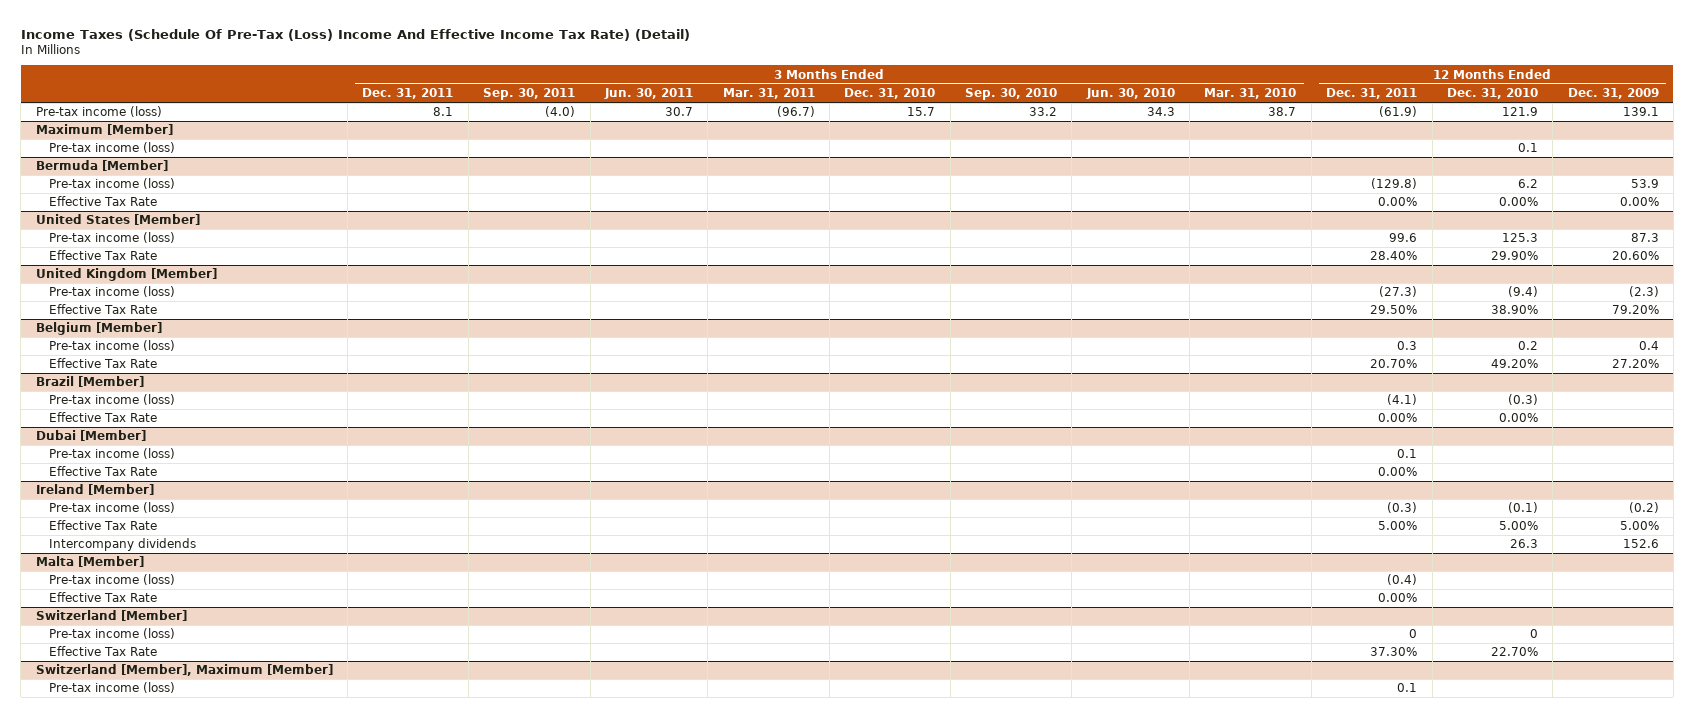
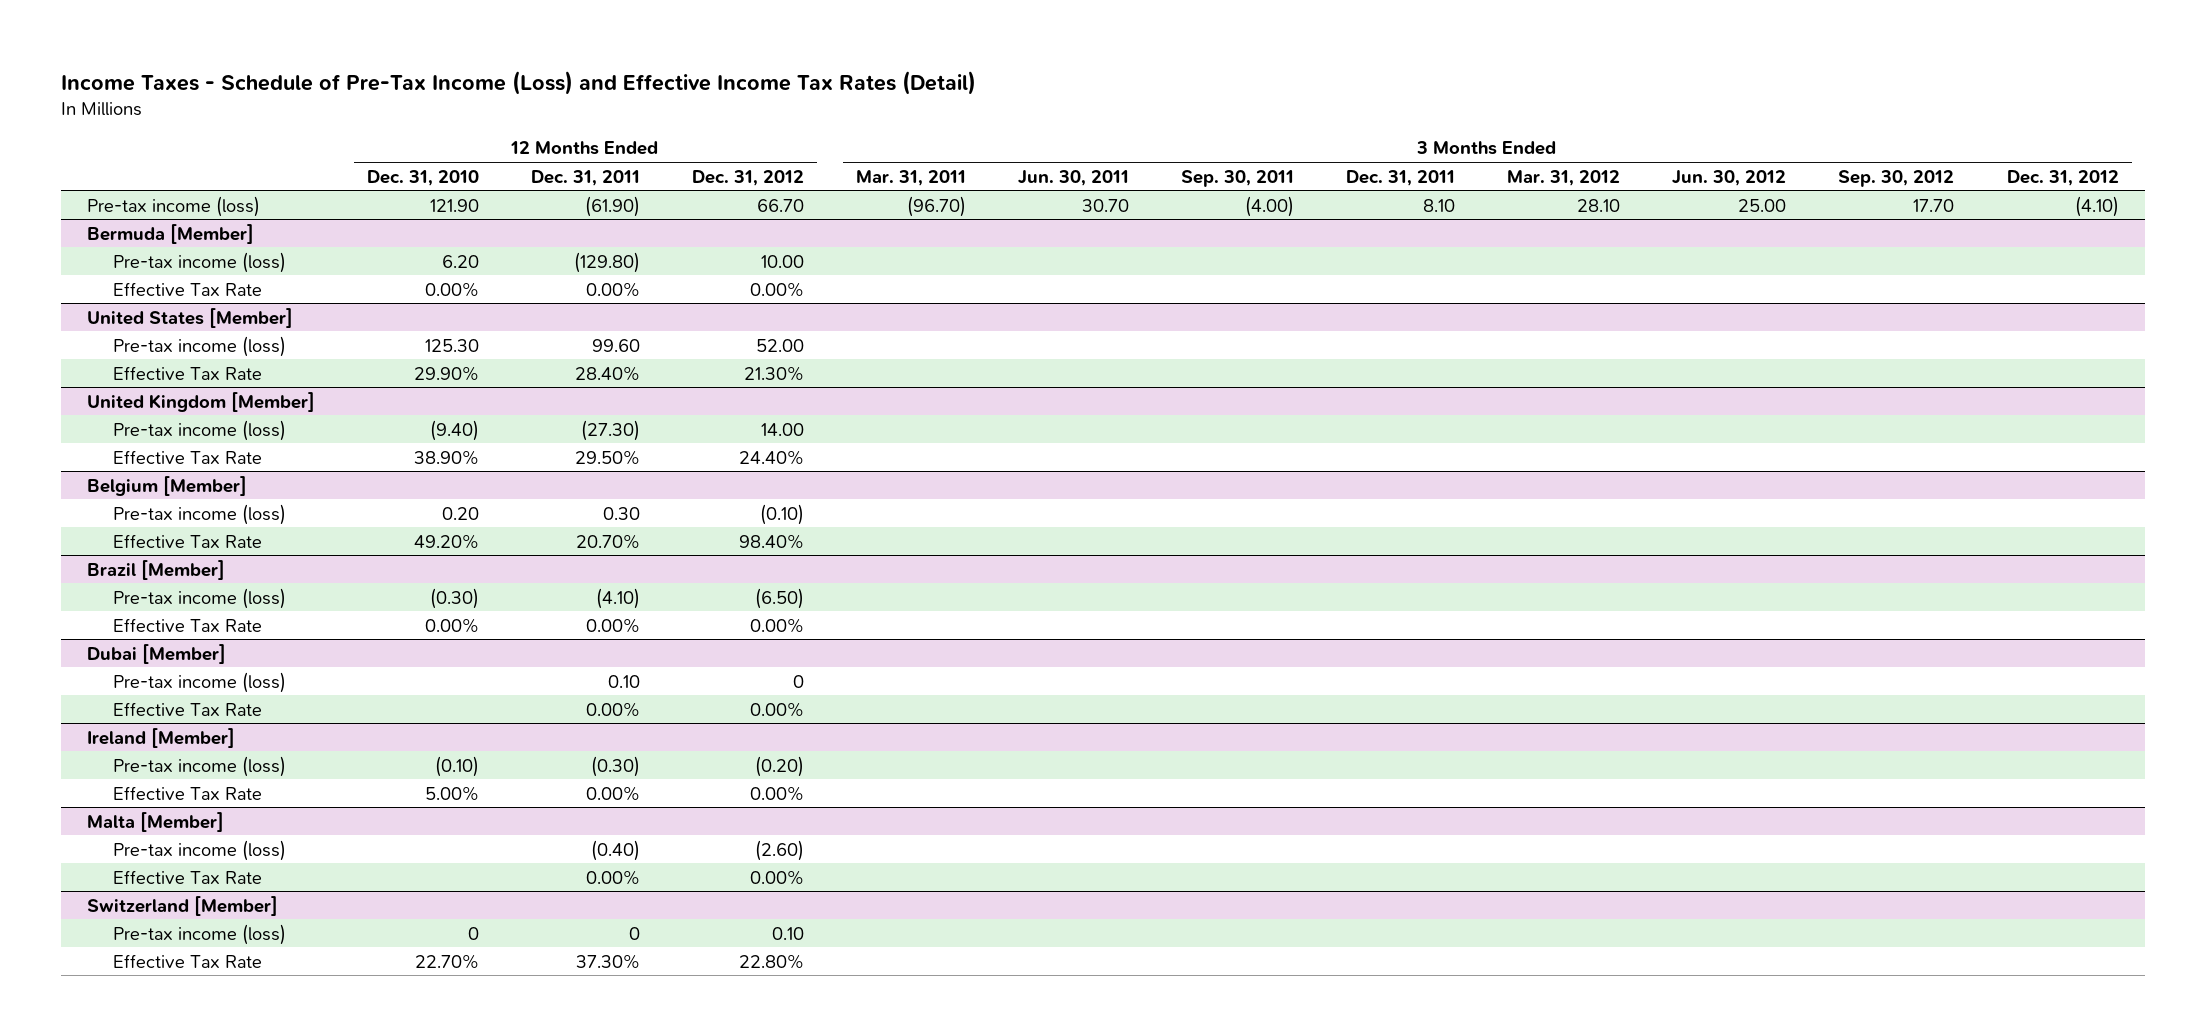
[20,28,690,41] Income Taxes (Schedule Of Pre-Tax (Loss) Income And Effective Income Tax Rate) (Detail) -> [60,70,976,95] Income Taxes - Schedule of Pre-Tax Income (Loss) and Effective Income Tax Rates (Detail)
[844,88,936,100] Dec. 31, 2010 -> none
[965,88,1058,101] Sep. 30, 2010 -> none
[1085,88,1175,100] Jun. 30, 2010 -> none
[1204,88,1297,100] Mar. 31, 2010 -> none
[1567,88,1659,100] Dec. 31, 2009 -> none
none -> [691,169,804,186] Dec. 31, 2012
none -> [1507,169,1621,186] Mar. 31, 2012
none -> [1672,169,1787,186] Jun. 30, 2012
none -> [1838,169,1955,187] Sep. 30, 2012
none -> [2006,169,2119,186] Dec. 31, 2012
[35,124,173,136] Maximum [Member] -> none
[49,142,176,154] Pre-tax income (loss) -> none
[433,107,454,117] 8.1 -> [1423,198,1456,212] 8.10
[545,106,576,118] (4.0) -> [1245,195,1295,217] (4.00)
[664,107,693,117] 30.7 -> [1082,198,1130,212] 30.70
[776,106,815,118] (96.7) -> [906,195,966,217] (96.70)
[1379,106,1418,118] (61.9) -> [584,195,640,217] (61.90)
[1501,107,1538,117] 121.9 -> [429,198,479,212] 121.90
[1371,178,1418,190] (129.8) -> [573,251,640,273] (129.80)
[1517,179,1538,189] 6.2 -> [441,254,479,268] 6.20
[1389,233,1418,243] 99.6 -> [591,338,640,352] 99.60
[1501,233,1538,243] 125.3 -> [424,338,479,352] 125.30
[1379,286,1418,298] (27.3) -> [580,419,640,441] (27.30)
[1507,286,1538,298] (9.4) -> [429,419,479,441] (9.40)
[1397,341,1418,351] 0.3 -> [602,506,640,520] 0.30
[1517,341,1538,351] 0.2 -> [441,506,479,520] 0.20
[1387,394,1418,406] (4.1) -> [595,587,640,609] (4.10)
[1507,394,1538,406] (0.3) -> [429,587,479,609] (0.30)
[1397,449,1418,459] 0.1 -> [607,674,640,688] 0.10
[49,538,197,552] Intercompany dividends -> none
[1387,502,1418,514] (0.3) -> [590,755,640,777] (0.30)
[1507,502,1538,514] (0.1) -> [434,755,479,777] (0.10)
[1378,521,1418,531] 5.00% -> [585,785,640,801] 0.00%
[1387,574,1418,586] (0.4) -> [590,839,640,861] (0.40)
[35,664,333,677] Switzerland [Member], Maximum [Member] -> none
[49,682,176,694] Pre-tax income (loss) -> none

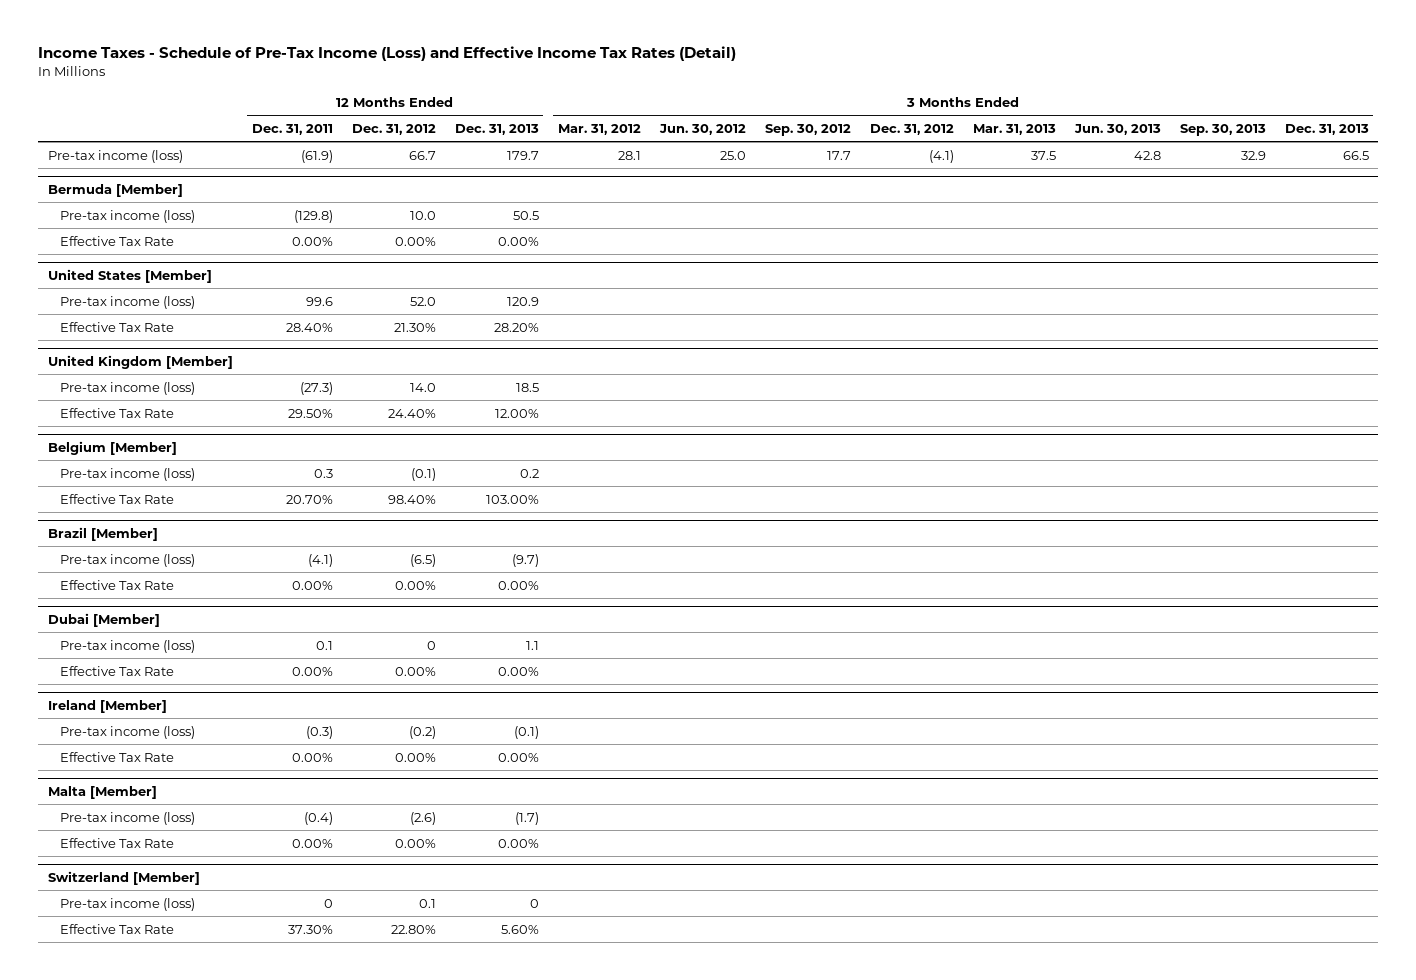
[366,169,479,186] Dec. 31, 2010 -> none
[855,169,966,186] Mar. 31, 2011 -> none
[1018,169,1130,186] Jun. 30, 2011 -> none
[1181,169,1295,187] Sep. 30, 2011 -> none
[1346,169,1456,186] Dec. 31, 2011 -> none
none -> [454,123,539,135] Dec. 31, 2013
none -> [972,123,1056,135] Mar. 31, 2013
none -> [1073,123,1161,135] Jun. 30, 2013
none -> [1179,123,1266,136] Sep. 30, 2013
none -> [1284,123,1369,135] Dec. 31, 2013
[584,195,640,217] (61.90) -> [300,149,333,163] (61.9)
[756,198,804,212] 66.70 -> [408,150,436,160] 66.7
[1577,198,1621,212] 28.10 -> [617,150,641,160] 28.1
[1738,198,1787,212] 25.00 -> [719,150,746,160] 25.0
[1913,198,1955,212] 17.70 -> [826,150,851,160] 17.7
[2074,195,2119,217] (4.10) -> [928,149,954,163] (4.1)
[573,251,640,273] (129.80) -> [293,209,333,223] (129.8)
[760,254,804,268] 10.00 -> [409,210,436,220] 10.0
[591,338,640,352] 99.60 -> [305,296,333,306] 99.6
[755,338,804,352] 52.00 -> [409,296,436,306] 52.0
[580,419,640,441] (27.30) -> [299,381,333,395] (27.3)
[760,422,804,436] 14.00 -> [409,382,436,392] 14.0
[602,506,640,520] 0.30 -> [313,468,333,478] 0.3
[759,503,804,525] (0.10) -> [410,467,436,481] (0.1)
[595,587,640,609] (4.10) -> [307,553,333,567] (4.1)
[754,587,804,609] (6.50) -> [409,553,436,567] (6.5)
[607,674,640,688] 0.10 -> [315,640,333,650] 0.1
[590,755,640,777] (0.30) -> [305,725,333,739] (0.3)
[754,755,804,777] (0.20) -> [408,725,436,739] (0.2)
[590,839,640,861] (0.40) -> [303,811,333,825] (0.4)
[754,839,804,861] (2.60) -> [409,811,436,825] (2.6)
[771,926,804,940] 0.10 -> [418,898,436,908] 0.1

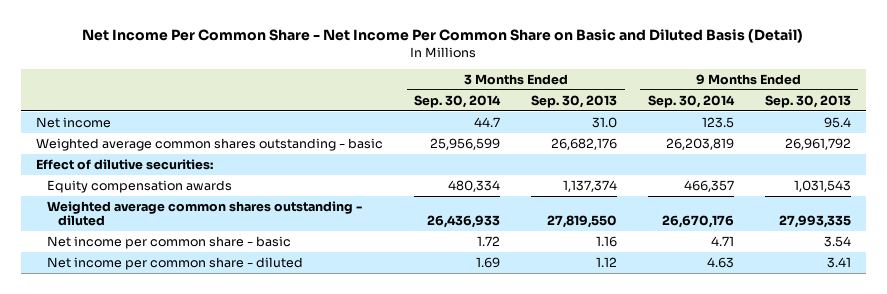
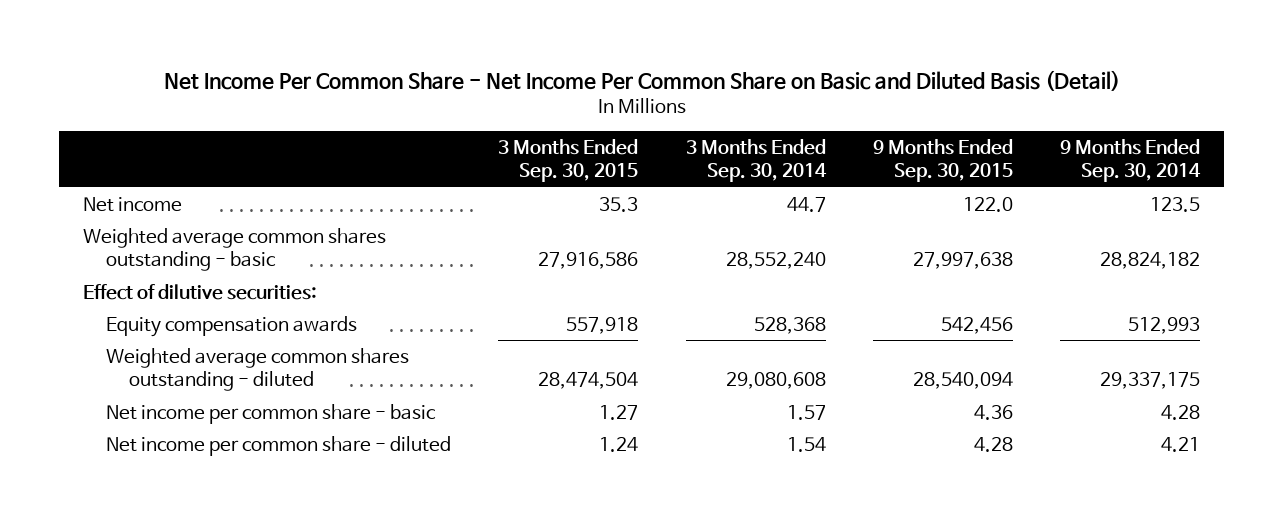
[530,94,617,108] Sep. 30, 2013 -> none
[764,94,851,108] Sep. 30, 2013 -> none
none -> [498,138,639,183] 3 Months Ended Sep. 30, 2015
none -> [872,138,1013,183] 9 Months Ended Sep. 30, 2015
[430,137,501,150] 25,956,599 -> [725,252,826,270] 28,552,240
[665,137,734,150] 26,203,819 -> [1100,252,1201,270] 28,824,182
[448,179,501,192] 480,334 -> [753,316,826,334] 528,368
[683,179,734,192] 466,357 -> [1128,316,1201,334] 512,993
[427,215,501,229] 26,436,933 -> [725,372,826,390] 29,080,608
[661,215,734,229] 26,670,176 -> [1100,372,1201,390] 29,337,175
[477,235,501,246] 1.72 -> [786,404,826,420] 1.57
[710,235,734,246] 4.71 -> [1161,404,1201,420] 4.28
[476,256,501,268] 1.69 -> [786,436,826,452] 1.54
[706,256,734,268] 4.63 -> [1161,436,1201,452] 4.21

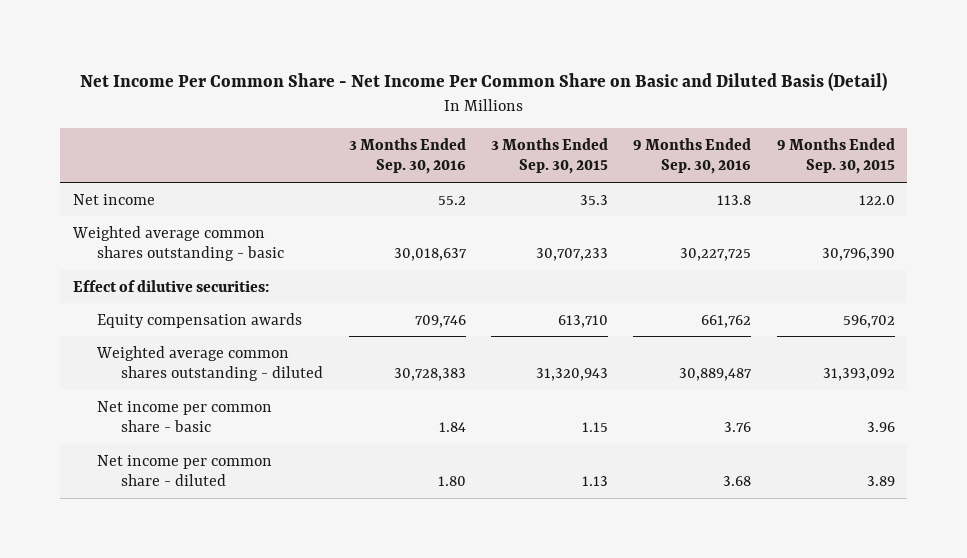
[685,138,827,183] 3 Months Ended Sep. 30, 2014 -> none
[1060,138,1202,183] 9 Months Ended Sep. 30, 2014 -> none
none -> [348,137,466,175] 3 Months Ended Sep. 30, 2016
none -> [633,137,752,175] 9 Months Ended Sep. 30, 2016
[538,252,639,270] 27,916,586 -> [535,248,608,262] 30,707,233
[912,252,1013,270] 27,997,638 -> [821,248,895,262] 30,796,390
[566,316,639,334] 557,918 -> [557,314,608,328] 613,710
[940,316,1013,334] 542,456 -> [842,314,895,328] 596,702
[538,372,639,390] 28,474,504 -> [535,368,608,382] 31,320,943
[912,372,1013,390] 28,540,094 -> [822,368,895,382] 31,393,092
[599,404,639,420] 1.27 -> [581,422,608,433] 1.15
[973,404,1013,420] 4.36 -> [866,422,895,433] 3.96
[599,436,639,452] 1.24 -> [581,476,608,487] 1.13
[973,436,1013,452] 4.28 -> [866,476,895,487] 3.89

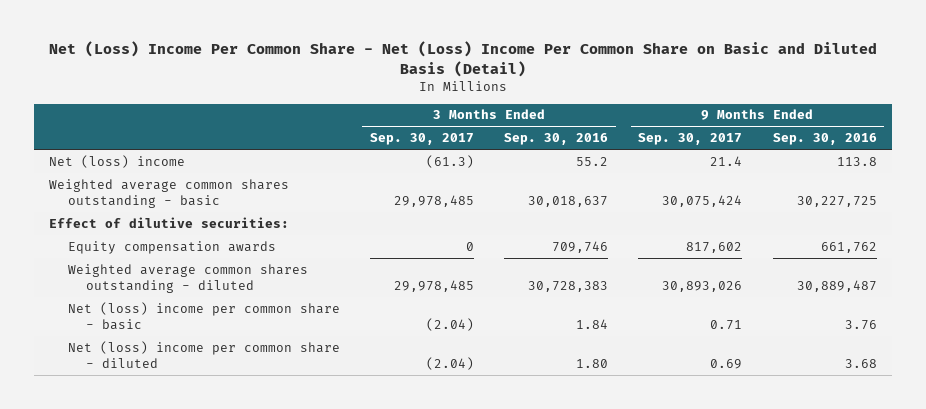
[79,72,887,92] Net Income Per Common Share - Net Income Per Common Share on Basic and Diluted Basis (Detail) -> [48,41,877,77] Net (Loss) Income Per Common Share - Net (Loss) Income Per Common Share on Basic and Diluted Basis (Detail)
[490,137,608,175] 3 Months Ended Sep. 30, 2015 -> none
[776,137,895,175] 9 Months Ended Sep. 30, 2015 -> none
none -> [369,133,474,146] Sep. 30, 2017
none -> [638,133,743,146] Sep. 30, 2017
[72,193,155,205] Net income -> [49,154,186,168] Net (loss) income
[96,400,272,433] Net income per common share - basic -> [67,301,340,330] Net (loss) income per common share - basic
[96,454,272,487] Net income per common share - diluted -> [67,340,340,368] Net (loss) income per common share - diluted

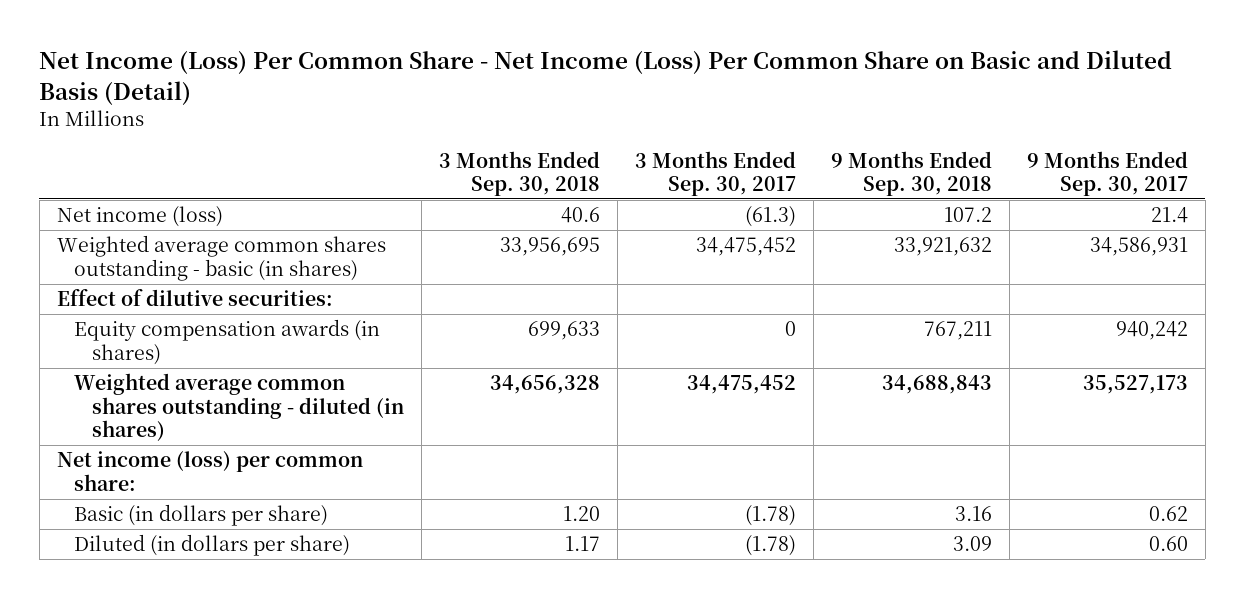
[48,41,877,77] Net (Loss) Income Per Common Share - Net (Loss) Income Per Common Share on Basic and Diluted Basis (Detail) -> [39,50,1173,105] Net Income (Loss) Per Common Share - Net Income (Loss) Per Common Share on Basic and Diluted Basis (Detail)
[504,133,609,146] Sep. 30, 2016 -> none
[772,133,877,146] Sep. 30, 2016 -> none
none -> [439,150,601,196] 3 Months Ended Sep. 30, 2018
none -> [830,150,992,196] 9 Months Ended Sep. 30, 2018
[49,154,186,168] Net (loss) income -> [56,206,223,228] Net income (loss)
[49,178,290,208] Weighted average common shares outstanding - basic -> [56,235,386,281] Weighted average common shares outstanding - basic (in shares)
[393,194,474,207] 29,978,485 -> [696,237,797,257] 34,475,452
[662,194,743,207] 30,075,424 -> [1089,237,1188,257] 34,586,931
[67,240,276,254] Equity compensation awards -> [74,319,381,365] Equity compensation awards (in shares)
[686,241,743,253] 817,602 -> [1115,321,1188,341] 940,242
[67,263,308,293] Weighted average common shares outstanding - diluted -> [74,373,405,441] Weighted average common shares outstanding - diluted (in shares)
[393,279,474,292] 29,978,485 -> [687,375,797,395] 34,475,452
[662,280,743,292] 30,893,026 -> [1082,375,1188,395] 35,527,173
none -> [56,451,363,491] Net income (loss) per common share:
[67,301,340,330] Net (loss) income per common share - basic -> [74,504,329,527] Basic (in dollars per share)
[425,317,474,331] (2.04) -> [745,505,797,527] (1.78)
[710,319,743,330] 0.71 -> [1148,506,1188,522] 0.62
[67,340,340,368] Net (loss) income per common share - diluted -> [74,534,351,557] Diluted (in dollars per share)
[425,356,474,370] (2.04) -> [745,535,797,557] (1.78)
[710,358,743,369] 0.69 -> [1148,536,1188,552] 0.60

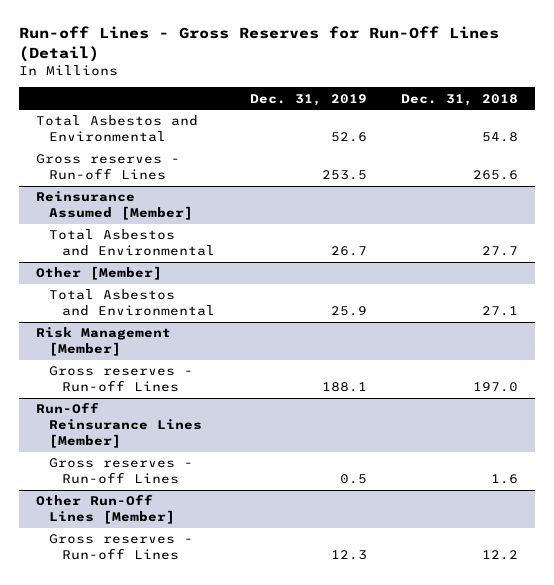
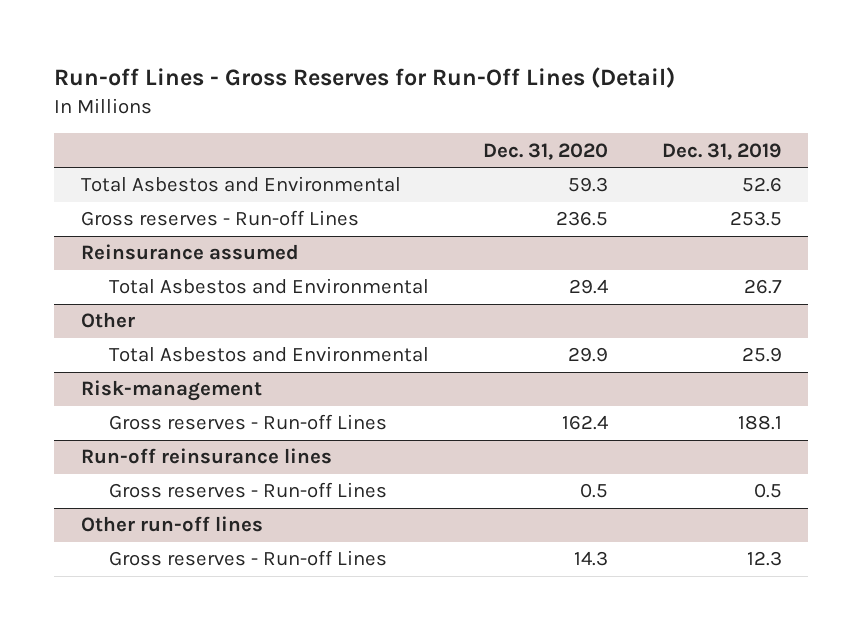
[401,93,519,106] Dec. 31, 2018 -> none
none -> [482,142,608,160] Dec. 31, 2020
[36,191,194,221] Reinsurance Assumed [Member] -> [80,244,299,261] Reinsurance assumed
[36,266,163,281] Other [Member] -> [80,312,135,329] Other
[36,327,172,357] Risk Management [Member] -> [80,380,262,402] Risk-management
[36,402,203,449] Run-Off Reinsurance Lines [Member] -> [80,448,332,465] Run-off reinsurance lines
[36,494,176,525] Other Run-Off Lines [Member] -> [80,516,263,533] Other run-off lines

